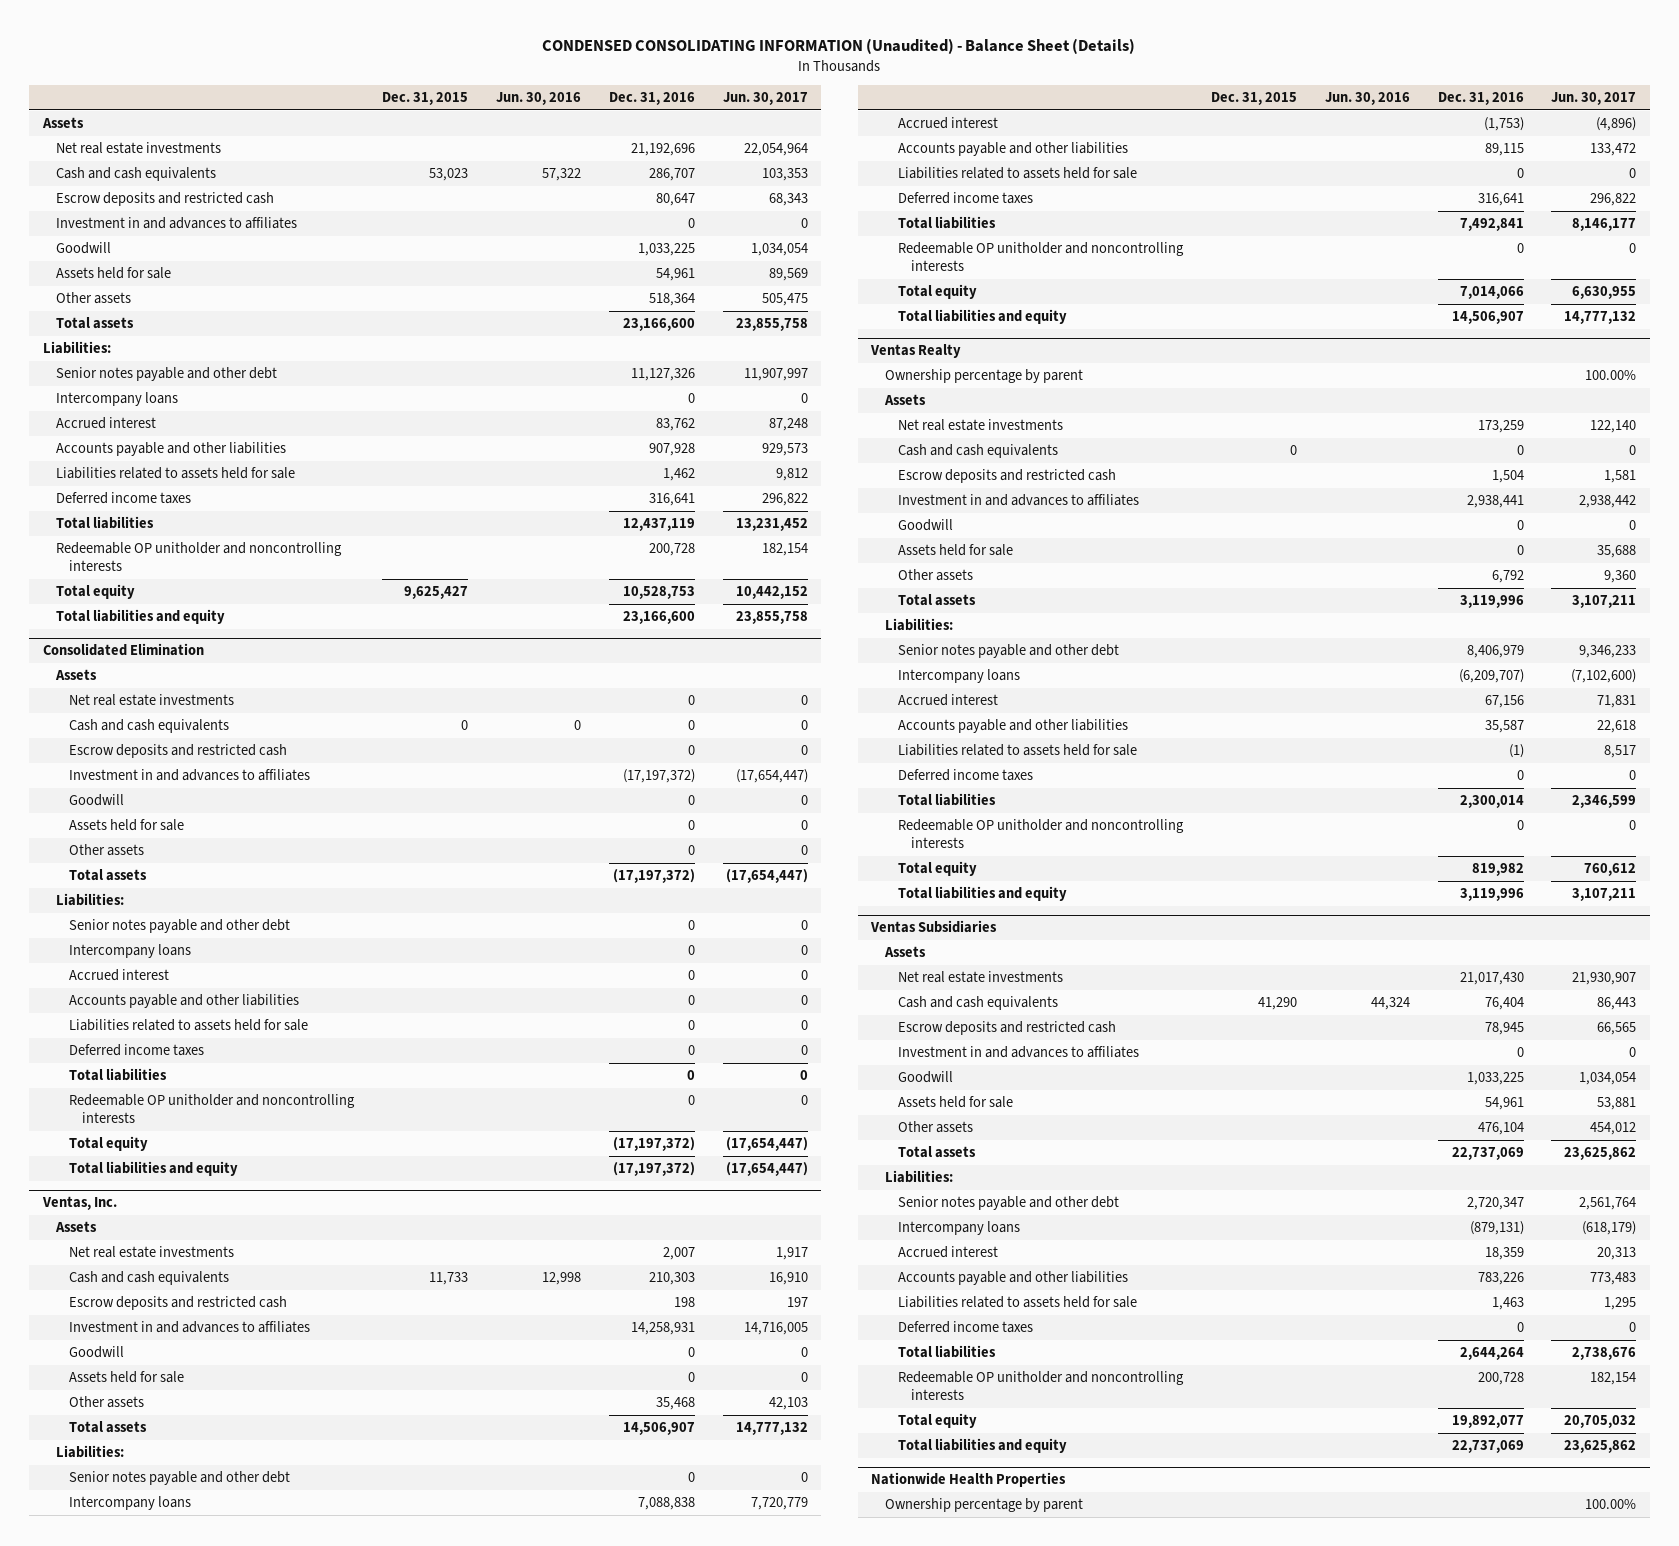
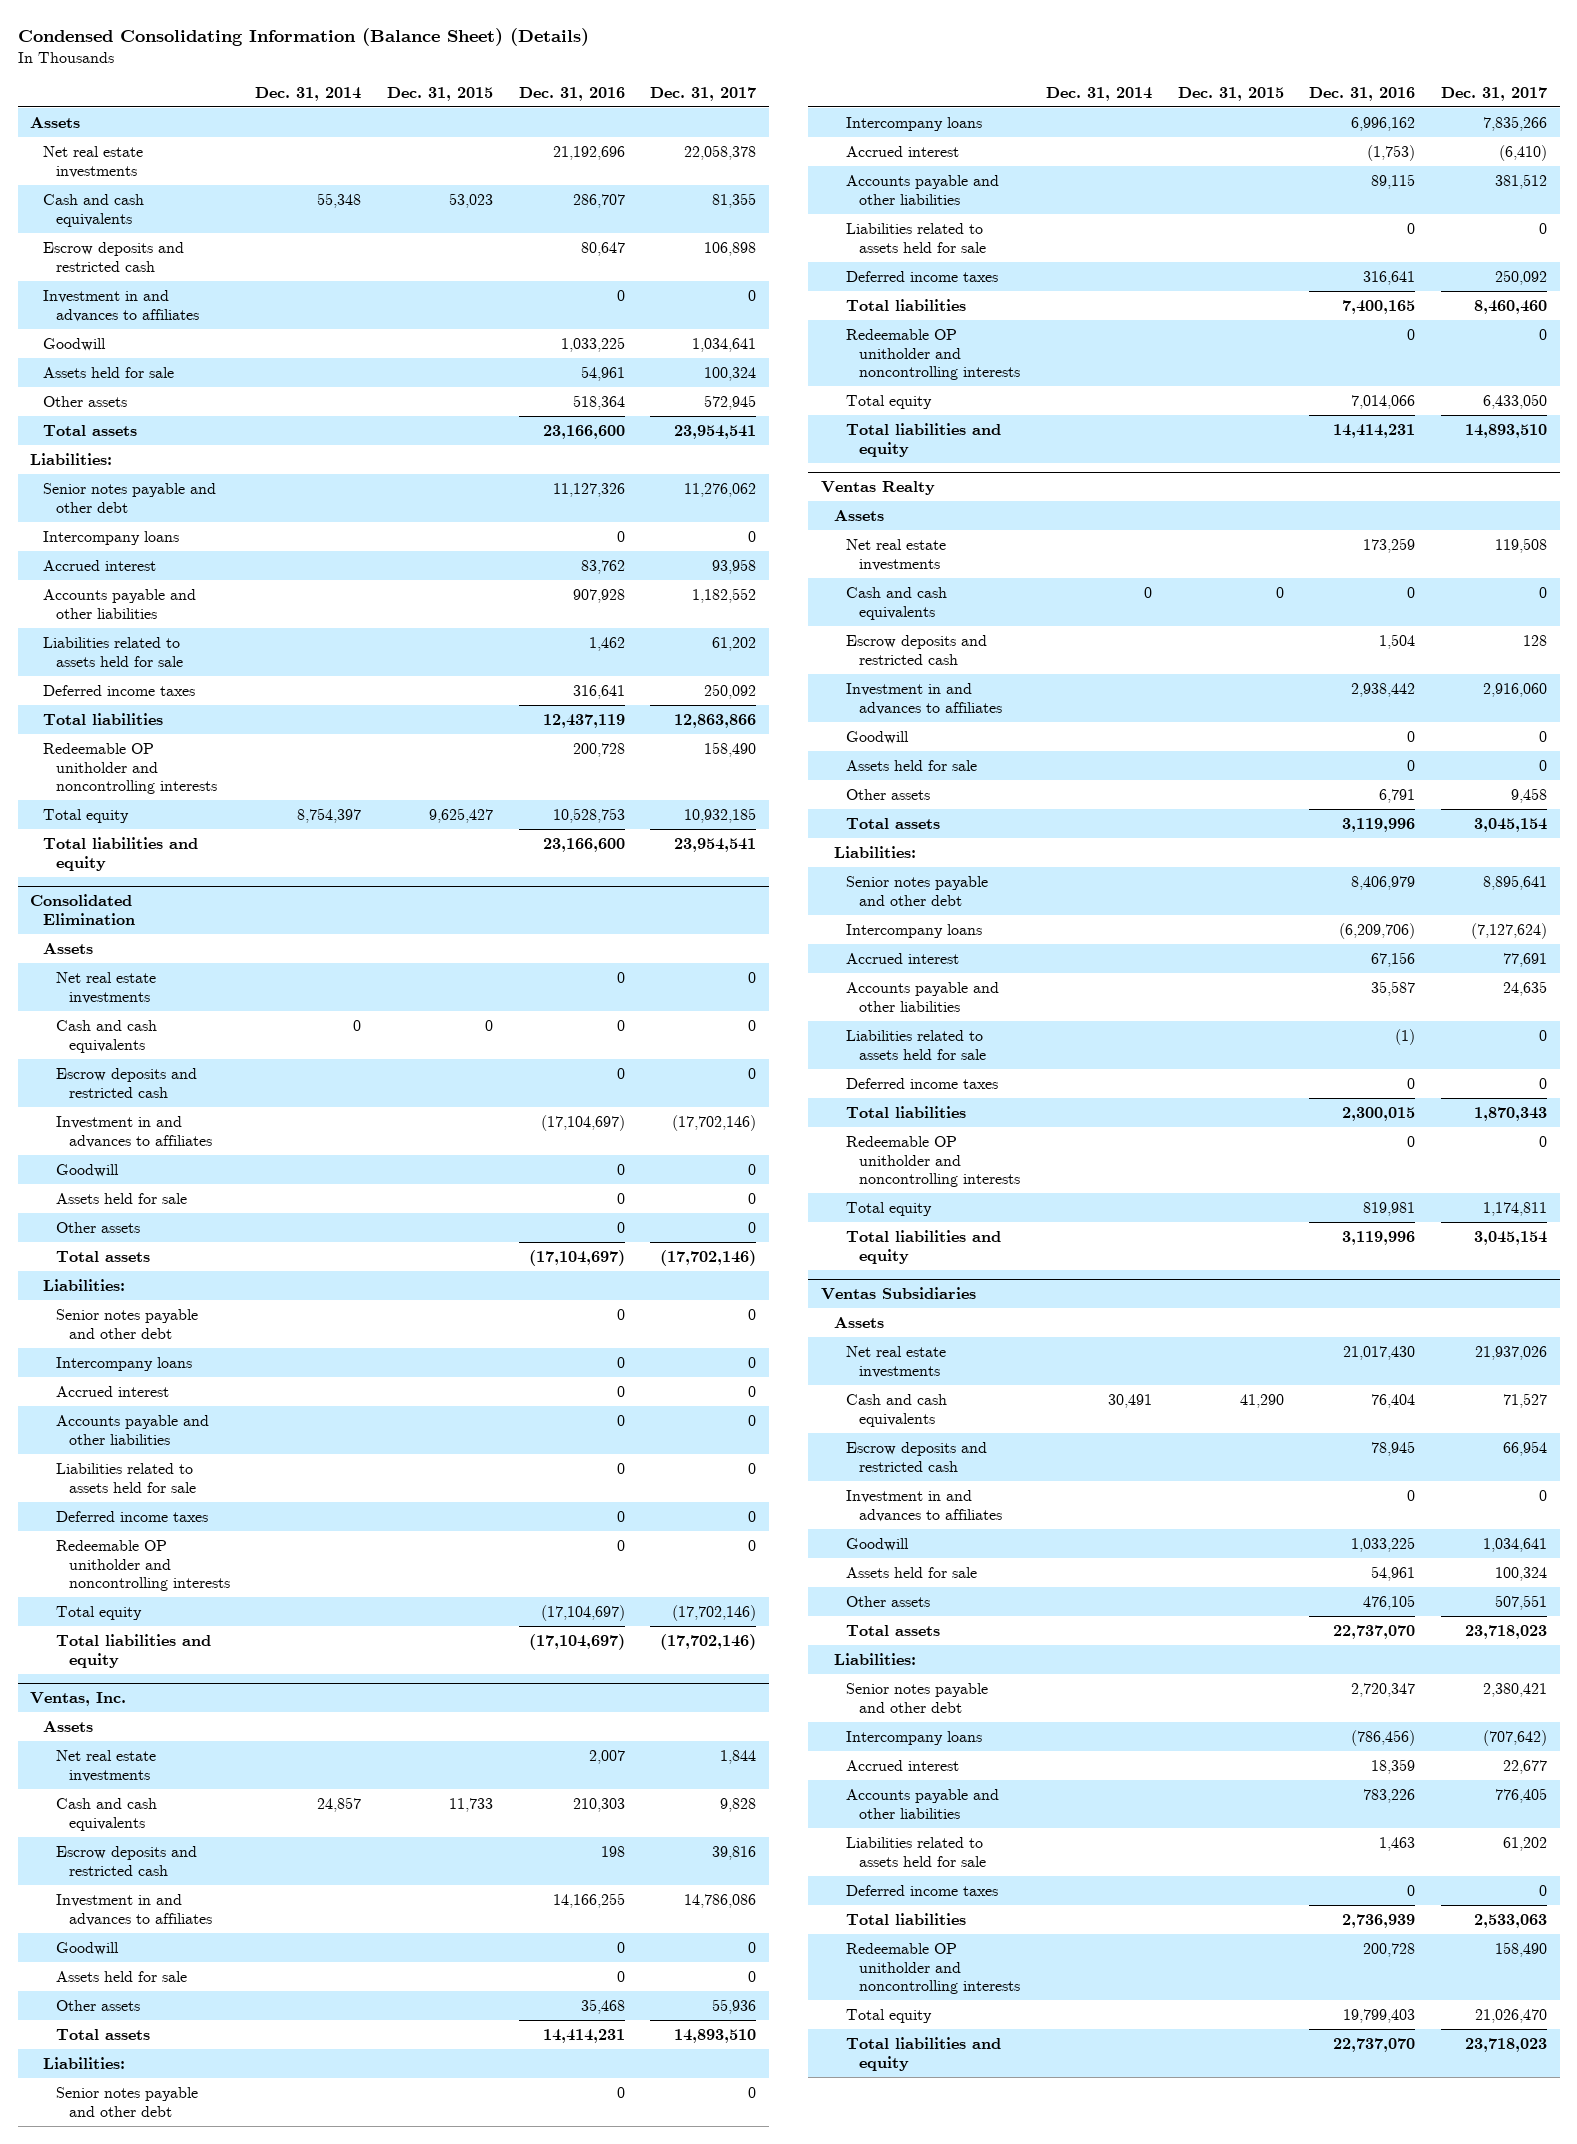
[542,38,1136,55] CONDENSED CONSOLIDATING INFORMATION (Unaudited) - Balance Sheet (Details) -> [17,27,589,46] Condensed Consolidating Information (Balance Sheet) (Details)
[495,92,581,106] Jun. 30, 2016 -> none
[722,92,808,106] Jun. 30, 2017 -> none
none -> [255,86,362,101] Dec. 31, 2014
none -> [650,86,757,101] Dec. 31, 2017
[622,769,695,784] (17,197,372) -> [540,1114,625,1131] (17,104,697)
[612,869,695,884] (17,197,372) -> [528,1249,625,1266] (17,104,697)
[69,1068,168,1082] Total liabilities -> none
[612,1137,695,1152] (17,197,372) -> [540,1604,625,1621] (17,104,697)
[612,1162,695,1177] (17,197,372) -> [528,1633,625,1650] (17,104,697)
[630,1322,695,1336] 14,258,931 -> [552,1892,625,1908] 14,166,255
[622,1422,695,1436] 14,506,907 -> [542,2028,625,2043] 14,414,231
[637,1497,695,1511] 7,088,838 -> [1351,116,1416,131] 6,996,162
[1459,218,1524,232] 7,492,841 -> [1342,299,1416,314] 7,400,165
[1451,311,1524,325] 14,506,907 -> [1333,423,1416,438] 14,414,231
[884,369,1083,384] Ownership percentage by parent -> none
[1466,495,1524,509] 2,938,441 -> [1351,682,1416,697] 2,938,442
[1491,570,1524,584] 6,792 -> [1379,788,1416,803] 6,791
[1458,669,1524,684] (6,209,707) -> [1339,922,1416,939] (6,209,706)
[1459,795,1524,809] 2,300,014 -> [1342,1106,1416,1121] 2,300,015
[1471,863,1524,877] 819,982 -> [1363,1201,1416,1216] 819,981
[1477,1122,1524,1136] 476,104 -> [1363,1594,1416,1610] 476,105
[1451,1147,1524,1161] 22,737,069 -> [1333,1624,1416,1639] 22,737,070
[1469,1221,1524,1236] (879,131) -> [1351,1729,1416,1746] (786,456)
[1459,1347,1524,1361] 2,644,264 -> [1342,1913,1416,1928] 2,736,939
[871,1472,1067,1488] Nationwide Health Properties -> none
[884,1498,1083,1513] Ownership percentage by parent -> none
[1451,1415,1524,1429] 19,892,077 -> [1343,2008,1416,2023] 19,799,403
[1451,1440,1524,1454] 22,737,069 -> [1333,2037,1416,2052] 22,737,070

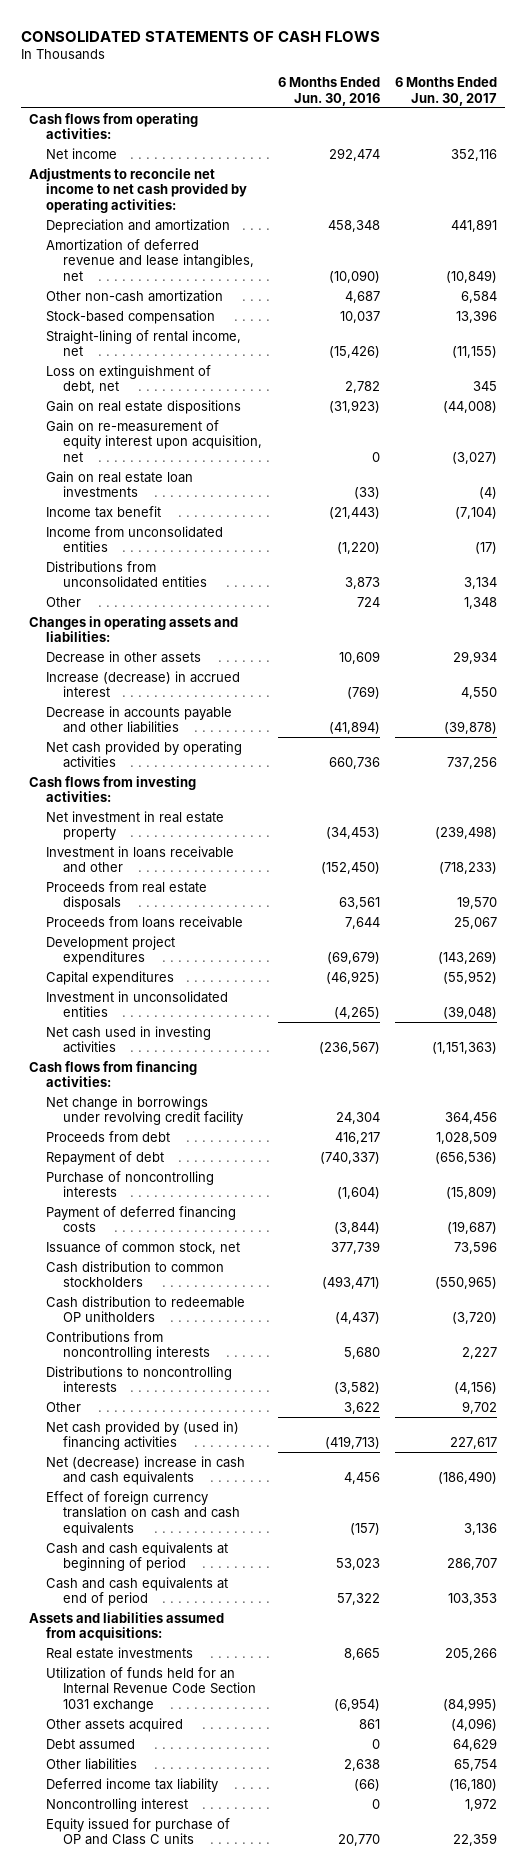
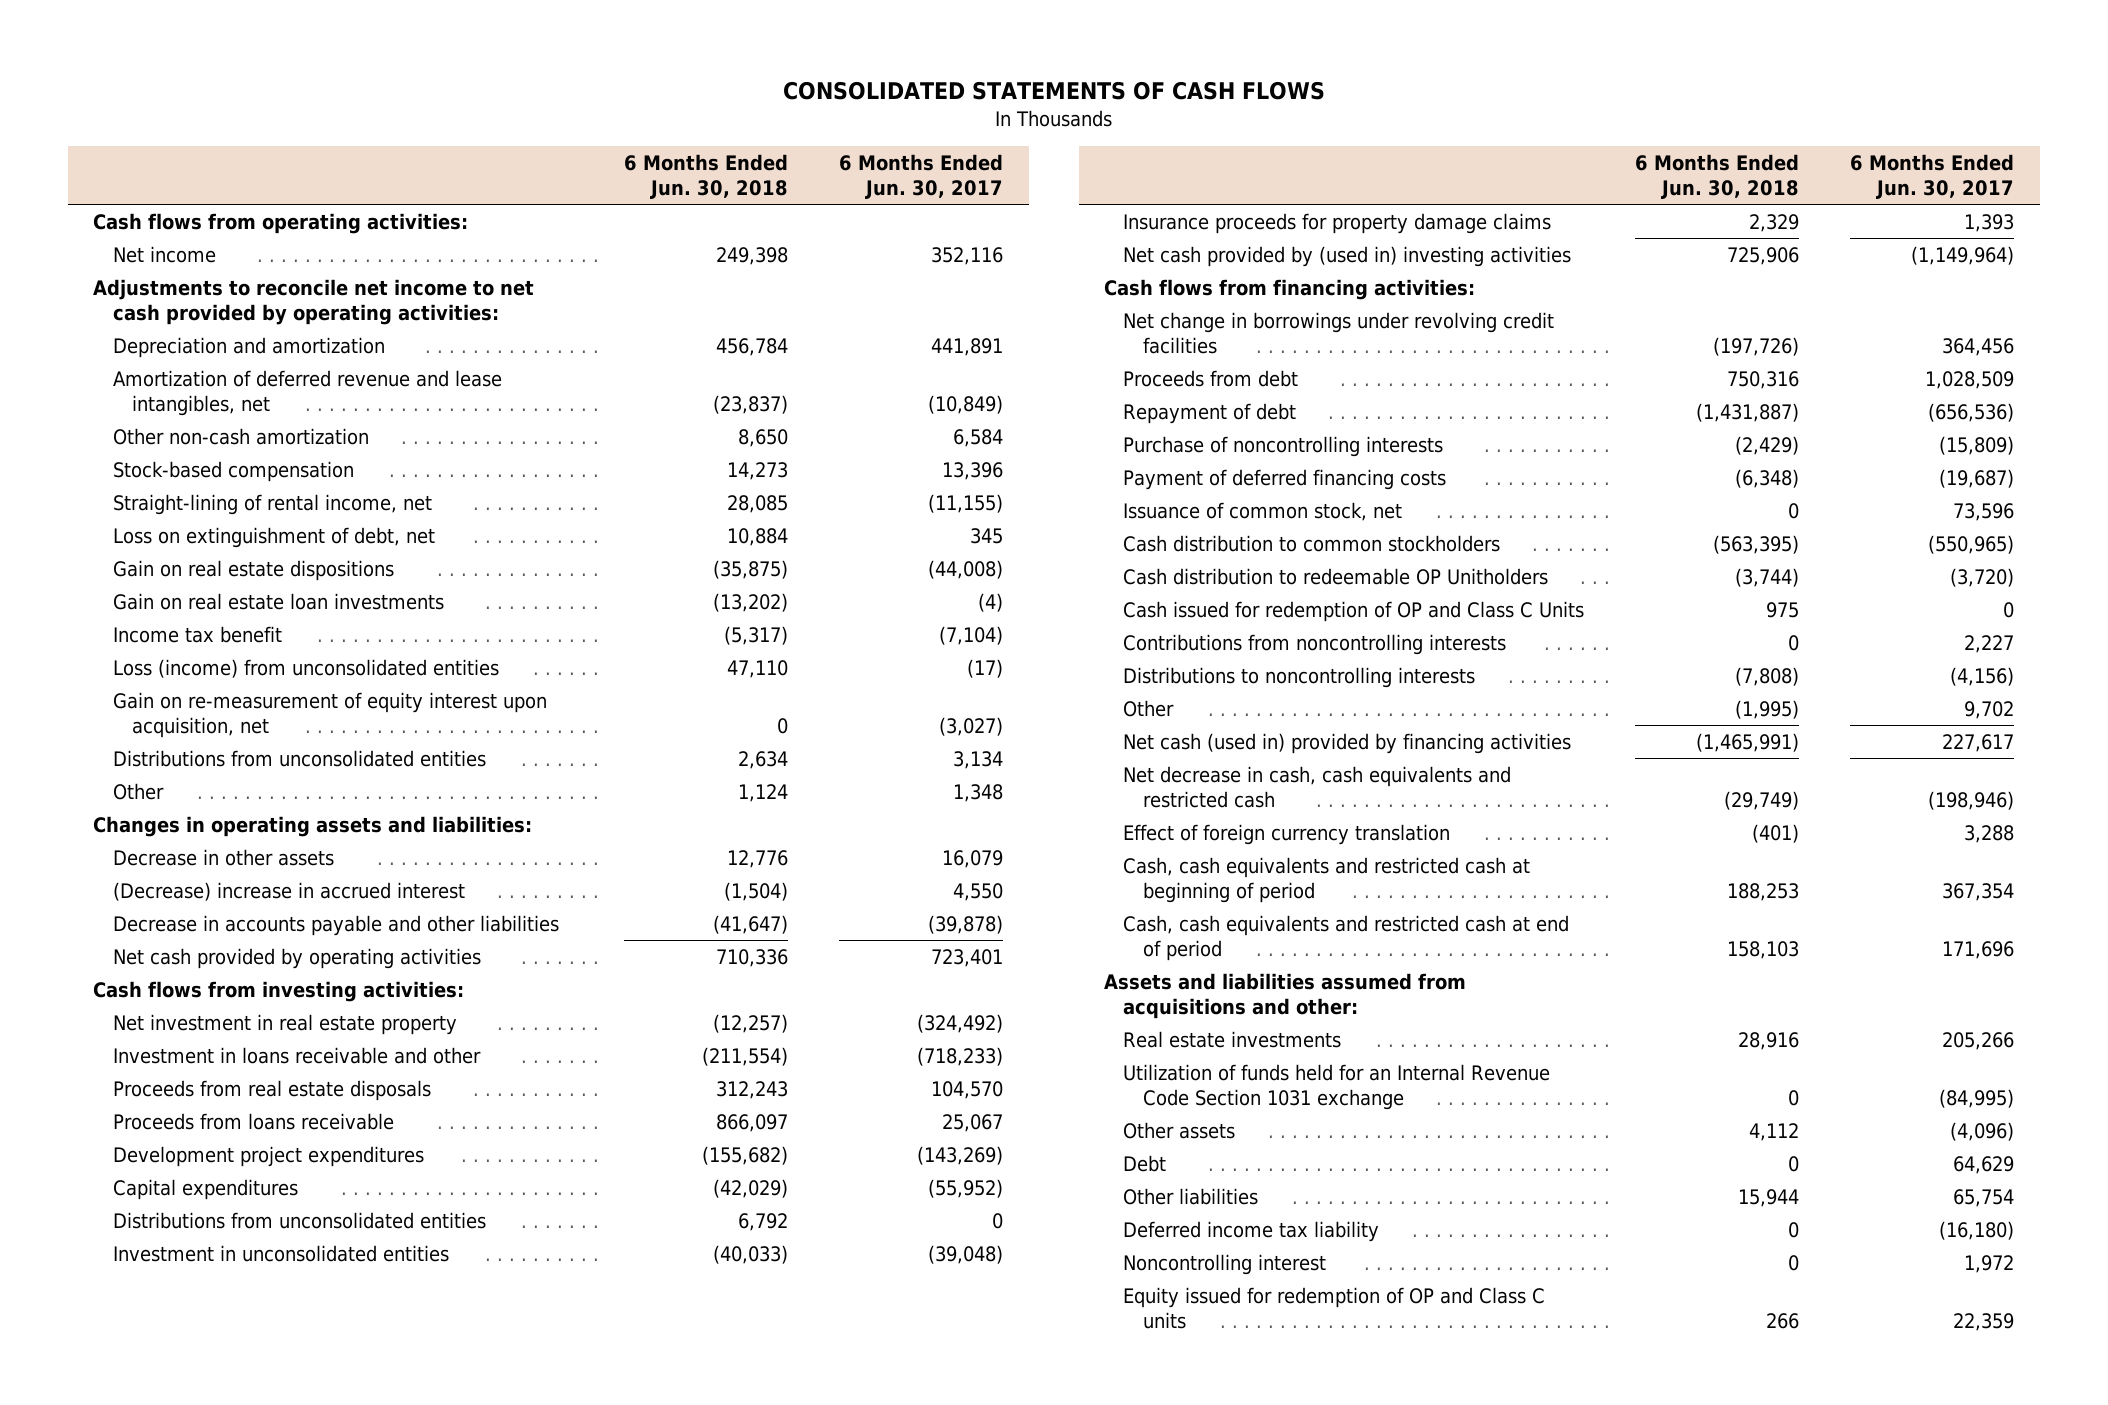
[277,77,380,106] 6 Months Ended Jun. 30, 2016 -> none
none -> [624,154,789,199] 6 Months Ended Jun. 30, 2018
[46,525,224,553] Income from unconsolidated entities -> [112,658,499,678] Loss (income) from unconsolidated entities
[46,419,263,462] Gain on re-measurement of equity interest upon acquisition, net -> [112,691,547,738] Gain on re-measurement of equity interest upon acquisition, net
[453,650,498,664] 29,934 -> [942,849,1004,868] 16,079
[46,670,241,698] Increase (decrease) in accrued interest -> [112,881,465,901] (Decrease) increase in accrued interest
[447,757,498,770] 737,256 -> [931,948,1004,967] 723,401
[435,826,498,840] (239,498) -> [917,1013,1004,1033] (324,492)
[457,896,498,910] 19,570 -> [931,1080,1004,1099] 104,570
none -> [112,1211,486,1229] Distributions from unconsolidated entities
none -> [1123,212,1552,234] Insurance proceeds for property damage claims
[46,1025,212,1054] Net cash used in investing activities -> [1123,245,1572,267] Net cash provided by (used in) investing activities
[432,1042,498,1055] (1,151,363) -> [1911,245,2015,265] (1,149,964)
[46,1095,244,1126] Net change in borrowings under revolving credit facility -> [1123,311,1555,354] Net change in borrowings under revolving credit facilities
[46,1295,246,1323] Cash distribution to redeemable OP unitholders -> [1123,567,1549,585] Cash distribution to redeemable OP Unitholders
none -> [1123,600,1585,622] Cash issued for redemption of OP and Class C Units
[46,1420,240,1451] Net cash provided by (used in) financing activities -> [1123,732,1572,754] Net cash (used in) provided by financing activities
[46,1455,246,1486] Net (decrease) increase in cash and cash equivalents -> [1123,765,1512,808] Net decrease in cash, cash equivalents and restricted cash
[438,1471,498,1485] (186,490) -> [1928,790,2015,810] (198,946)
[46,1490,241,1536] Effect of foreign currency translation on cash and cash equivalents -> [1123,823,1451,845] Effect of foreign currency translation
[464,1522,498,1535] 3,136 -> [1964,824,2015,843] 3,288
[46,1541,229,1572] Cash and cash equivalents at beginning of period -> [1123,856,1531,903] Cash, cash equivalents and restricted cash at beginning of period
[447,1558,498,1571] 286,707 -> [1942,882,2015,901] 367,354
[46,1576,229,1607] Cash and cash equivalents at end of period -> [1123,914,1570,961] Cash, cash equivalents and restricted cash at end of period
[448,1593,498,1606] 103,353 -> [1942,940,2015,959] 171,696
[28,1611,224,1642] Assets and liabilities assumed from acquisitions: -> [1104,972,1467,1019] Assets and liabilities assumed from acquisitions and other:
[46,1717,184,1732] Other assets acquired -> [1123,1121,1236,1139] Other assets
[46,1738,136,1750] Debt assumed -> [1123,1154,1167,1172] Debt
[46,1817,231,1846] Equity issued for purchase of OP and Class C units -> [1123,1286,1546,1329] Equity issued for redemption of OP and Class C units

